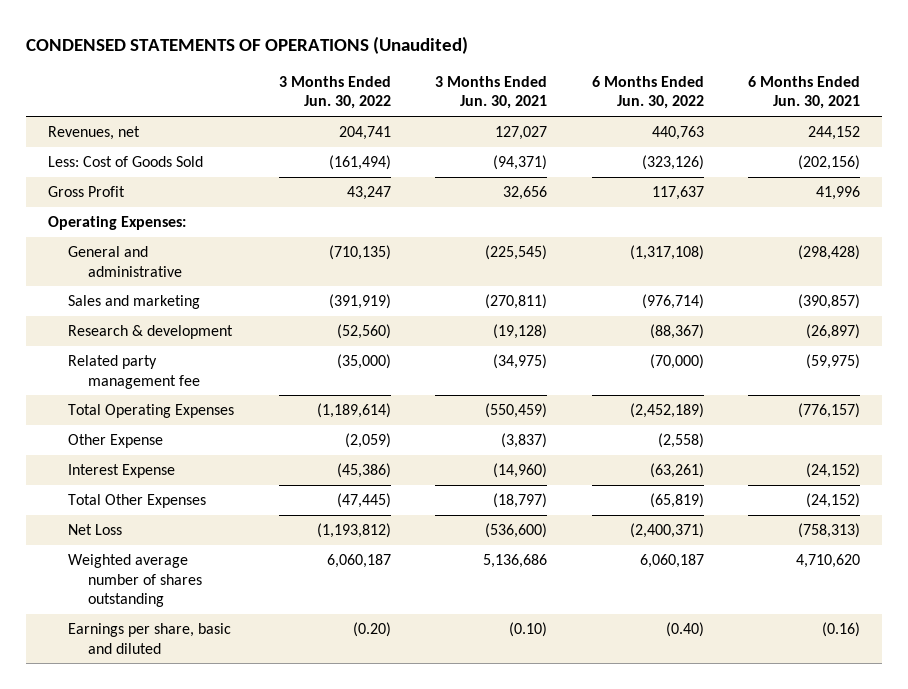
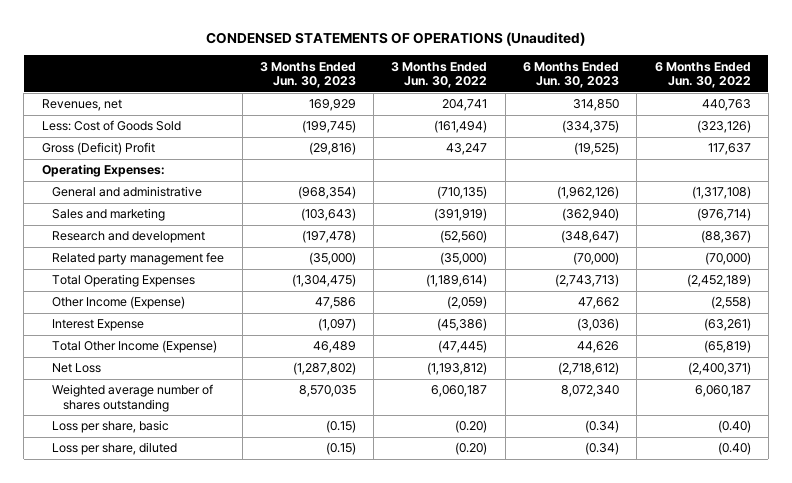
[435,76,548,110] 3 Months Ended Jun. 30, 2021 -> none
[748,76,861,110] 6 Months Ended Jun. 30, 2021 -> none
none -> [259,61,356,89] 3 Months Ended Jun. 30, 2023
none -> [523,61,620,89] 6 Months Ended Jun. 30, 2023
[47,186,125,198] Gross Profit -> [41,142,155,156] Gross (Deficit) Profit
[68,325,234,340] Research & development -> [52,231,206,244] Research and development
[68,434,164,449] Other Expense -> [52,296,186,310] Other Income (Expense)
[68,494,207,509] Total Other Expenses -> [52,340,218,354] Total Other Income (Expense)
[68,623,232,654] Earnings per share, basic and diluted -> none
none -> [52,420,170,434] Loss per share, basic
none -> [52,442,178,456] Loss per share, diluted

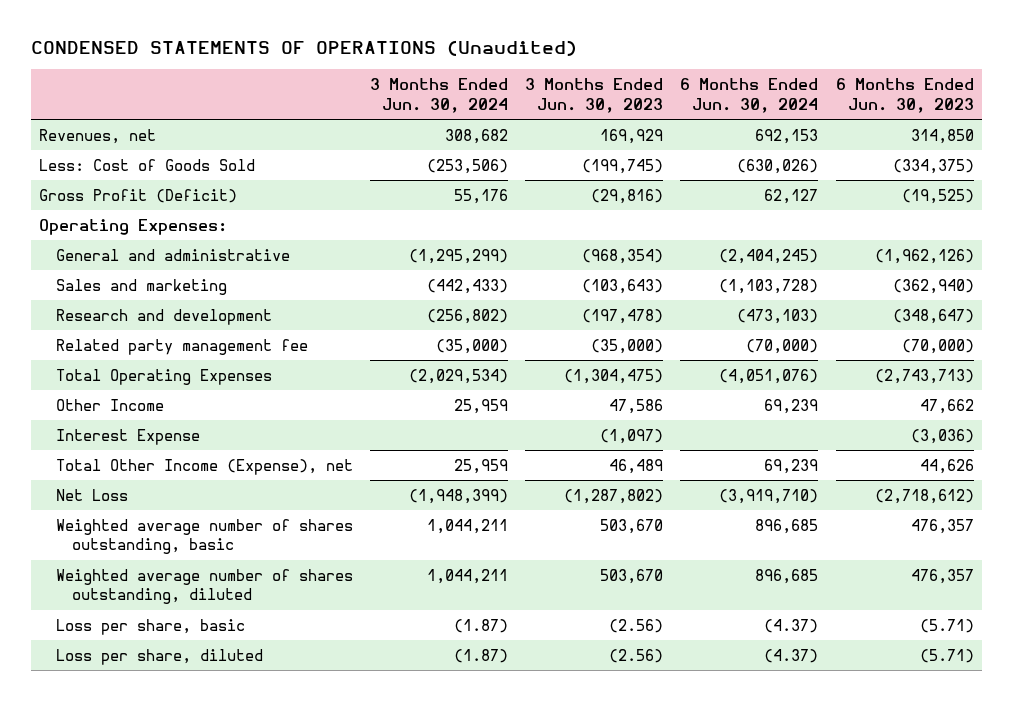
[391,61,488,89] 3 Months Ended Jun. 30, 2022 -> none
[654,61,751,89] 6 Months Ended Jun. 30, 2022 -> none
none -> [369,78,508,113] 3 Months Ended Jun. 30, 2024
none -> [680,78,819,113] 6 Months Ended Jun. 30, 2024
[41,142,155,156] Gross (Deficit) Profit -> [39,188,238,203] Gross Profit (Deficit)
[52,296,186,310] Other Income (Expense) -> [55,398,164,411] Other Income
[52,340,218,354] Total Other Income (Expense) -> [55,458,353,475] Total Other Income (Expense), net
[52,384,214,412] Weighted average number of shares outstanding -> [55,518,353,555] Weighted average number of shares outstanding, basic
[298,385,356,398] 8,570,035 -> [600,518,664,534] 503,670
[561,385,620,398] 8,072,340 -> [910,518,974,534] 476,357
none -> [55,568,353,605] Weighted average number of shares outstanding, diluted
[325,420,356,434] (0.15) -> [609,618,664,633] (2.56)
[585,420,620,434] (0.34) -> [919,618,974,633] (5.71)
[325,442,356,456] (0.15) -> [609,648,664,663] (2.56)
[585,442,620,456] (0.34) -> [919,648,974,663] (5.71)

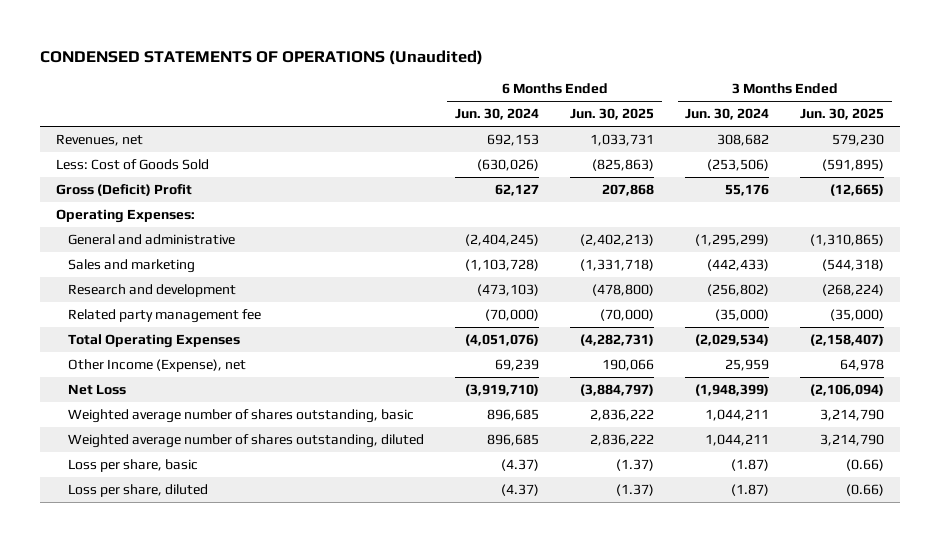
[525,78,664,113] 3 Months Ended Jun. 30, 2023 -> none
[835,78,974,113] 6 Months Ended Jun. 30, 2023 -> none
none -> [570,108,655,121] Jun. 30, 2025
none -> [800,108,885,121] Jun. 30, 2025
[39,188,238,203] Gross Profit (Deficit) -> [55,184,192,197] Gross (Deficit) Profit
[55,398,164,411] Other Income -> none
[55,428,200,445] Interest Expense -> none
[55,458,353,475] Total Other Income (Expense), net -> [68,359,247,373] Other Income (Expense), net

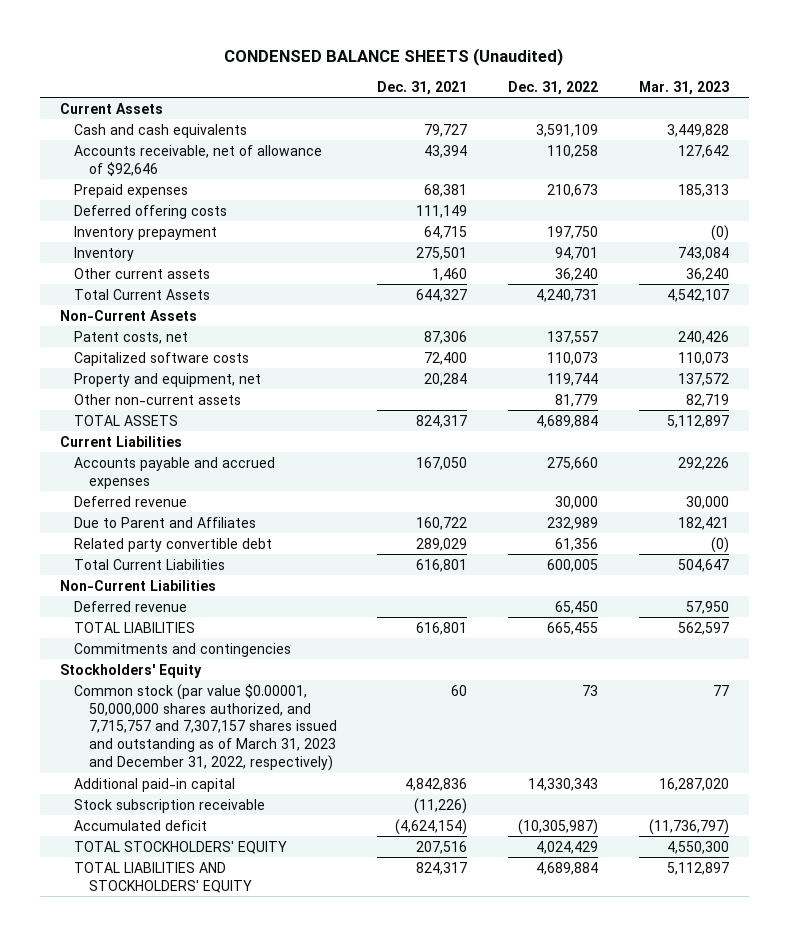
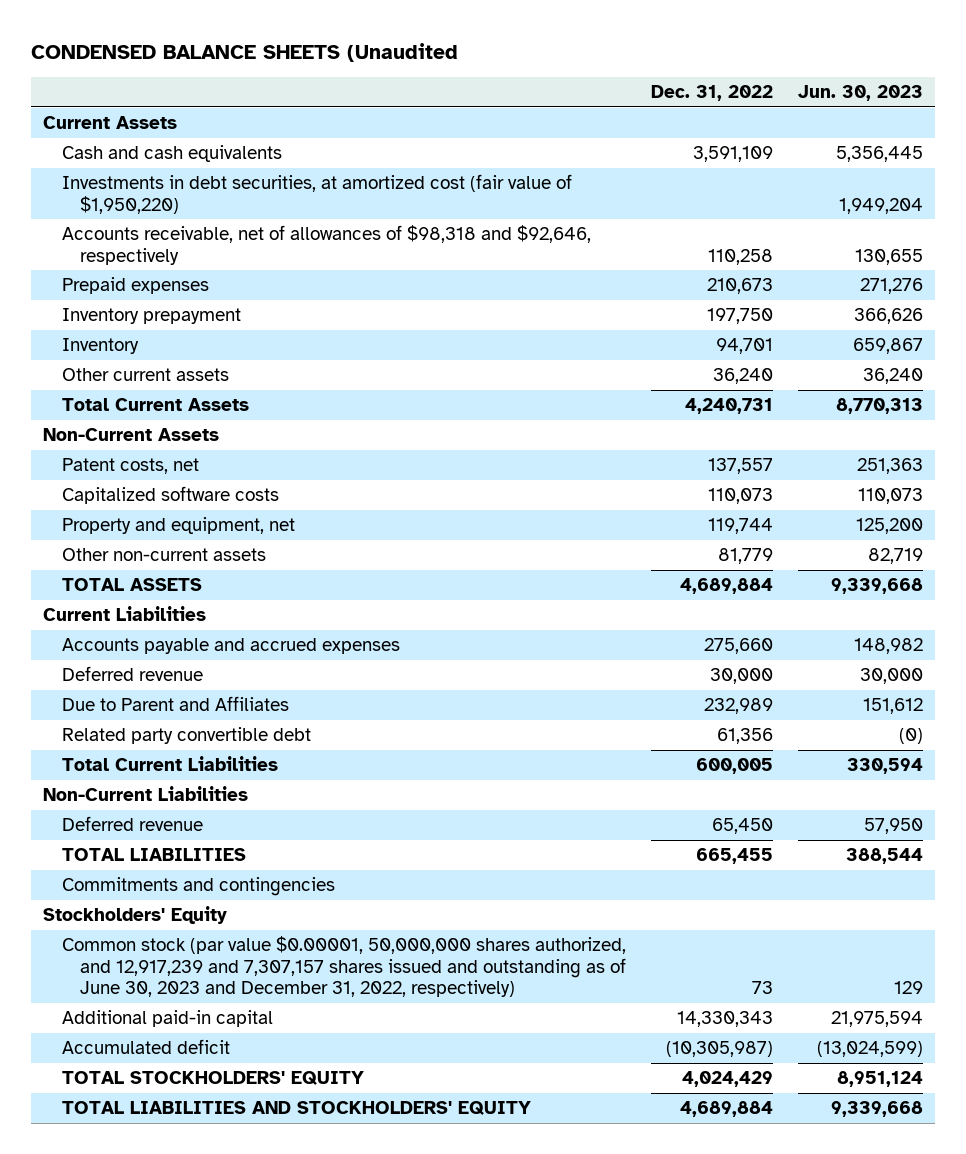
[224,47,564,66] CONDENSED BALANCE SHEETS (Unaudited) -> [30,42,458,62] CONDENSED BALANCE SHEETS (Unaudited
[377,80,468,95] Dec. 31, 2021 -> none
[638,80,729,95] Mar. 31, 2023 -> none
none -> [797,85,923,102] Jun. 30, 2023
none -> [61,174,572,214] Investments in debt securities, at amortized cost (fair value of $1,950,220)
[74,144,323,176] Accounts receivable, net of allowance of $92,646 -> [61,225,591,265] Accounts receivable, net of allowances of $98,318 and $92,646, respectively
[74,204,228,219] Deferred offering costs -> none
[74,683,337,772] Common stock (par value $0.00001, 50,000,000 shares authorized, and 7,715,757 and 7,307,157 shares issued and outstanding as of March 31, 2023 and December 31, 2022, respectively) -> [61,936,627,998] Common stock (par value $0.00001, 50,000,000 shares authorized, and 12,917,239 and 7,307,157 shares issued and outstanding as of June 30, 2023 and December 31, 2022, respectively)
[74,798,266,813] Stock subscription receivable -> none

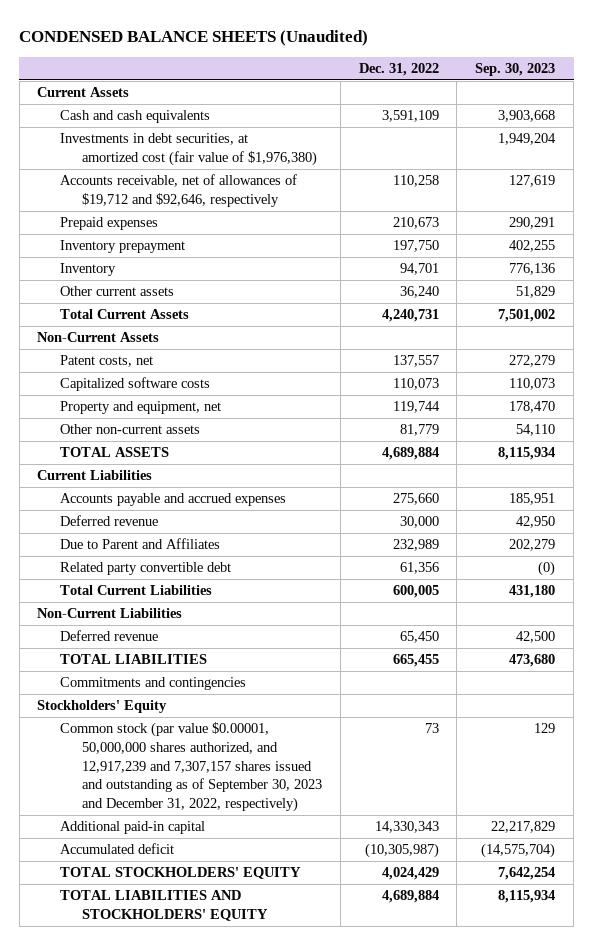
[30,42,458,62] CONDENSED BALANCE SHEETS (Unaudited -> [19,29,369,46] CONDENSED BALANCE SHEETS (Unaudited)
[797,85,923,102] Jun. 30, 2023 -> none
none -> [475,62,556,76] Sep. 30, 2023
[61,174,572,214] Investments in debt securities, at amortized cost (fair value of $1,950,220) -> [59,133,317,166] Investments in debt securities, at amortized cost (fair value of $1,976,380)
[61,225,591,265] Accounts receivable, net of allowances of $98,318 and $92,646, respectively -> [59,174,297,207] Accounts receivable, net of allowances of $19,712 and $92,646, respectively
[61,936,627,998] Common stock (par value $0.00001, 50,000,000 shares authorized, and 12,917,239 and 7,307,157 shares issued and outstanding as of June 30, 2023 and December 31, 2022, respectively) -> [59,722,322,812] Common stock (par value $0.00001, 50,000,000 shares authorized, and 12,917,239 and 7,307,157 shares issued and outstanding as of September 30, 2023 and December 31, 2022, respectively)

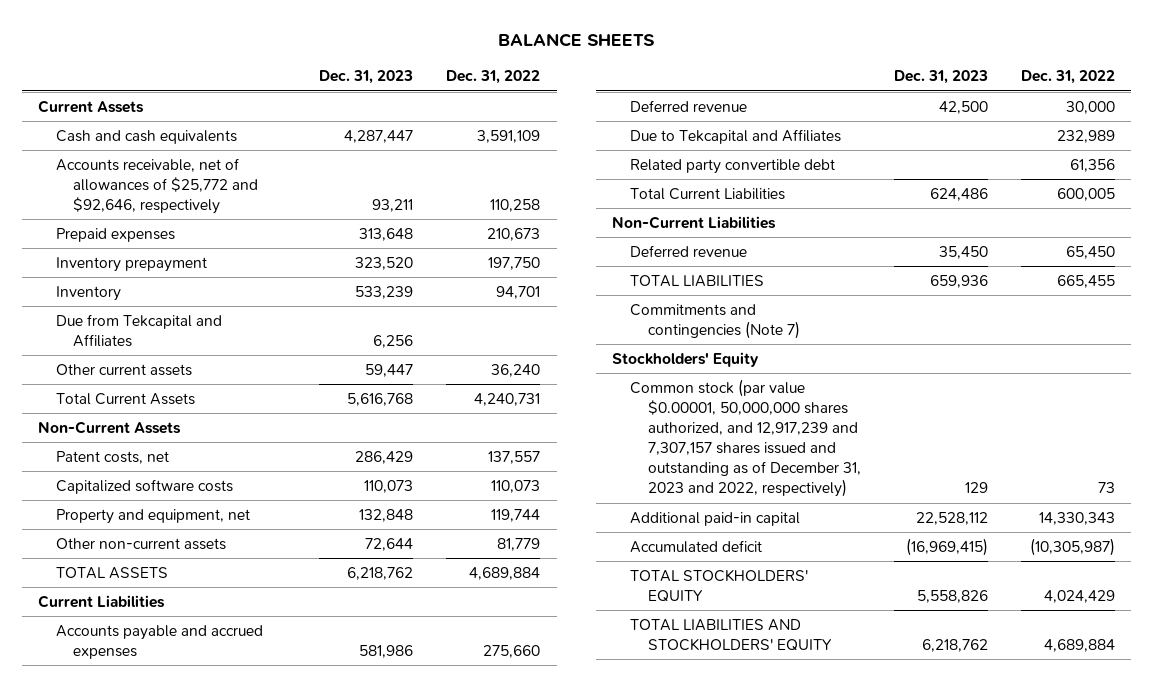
[19,29,369,46] CONDENSED BALANCE SHEETS (Unaudited) -> [498,32,656,47] BALANCE SHEETS
[475,62,556,76] Sep. 30, 2023 -> none
none -> [319,70,414,85] Dec. 31, 2023
[59,133,317,166] Investments in debt securities, at amortized cost (fair value of $1,976,380) -> none
[59,174,297,207] Accounts receivable, net of allowances of $19,712 and $92,646, respectively -> [55,157,259,215] Accounts receivable, net of allowances of $25,772 and $92,646, respectively
none -> [55,313,222,347] Due from Tekcapital and Affiliates
[59,538,220,550] Due to Parent and Affiliates -> [630,128,842,144] Due to Tekcapital and Affiliates
[59,677,246,691] Commitments and contingencies -> [630,303,800,339] Commitments and contingencies (Note 7)
[59,722,322,812] Common stock (par value $0.00001, 50,000,000 shares authorized, and 12,917,239 and 7,307,157 shares issued and outstanding as of September 30, 2023 and December 31, 2022, respectively) -> [630,378,861,498] Common stock (par value $0.00001, 50,000,000 shares authorized, and 12,917,239 and 7,307,157 shares issued and outstanding as of December 31, 2023 and 2022, respectively)

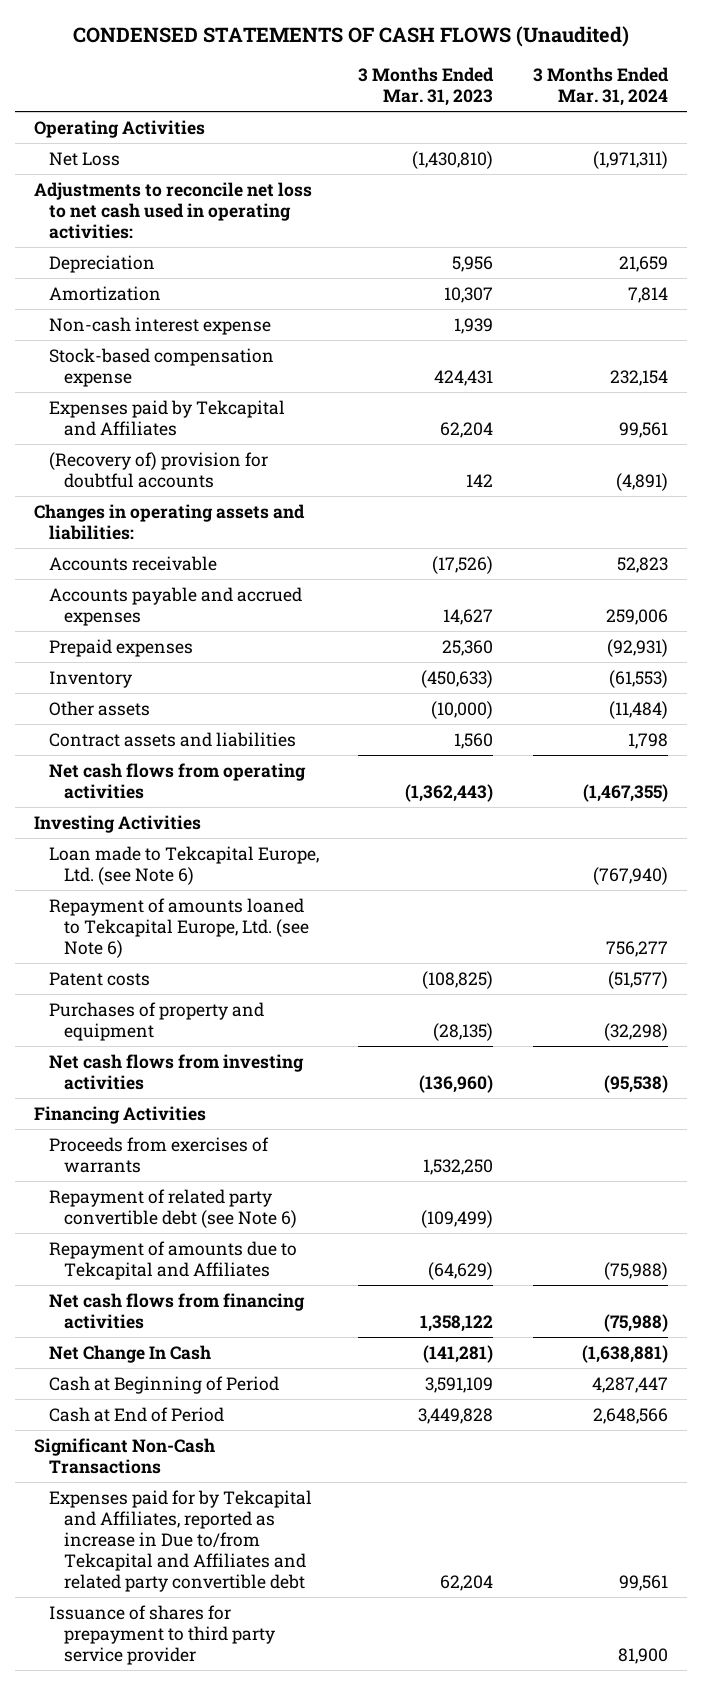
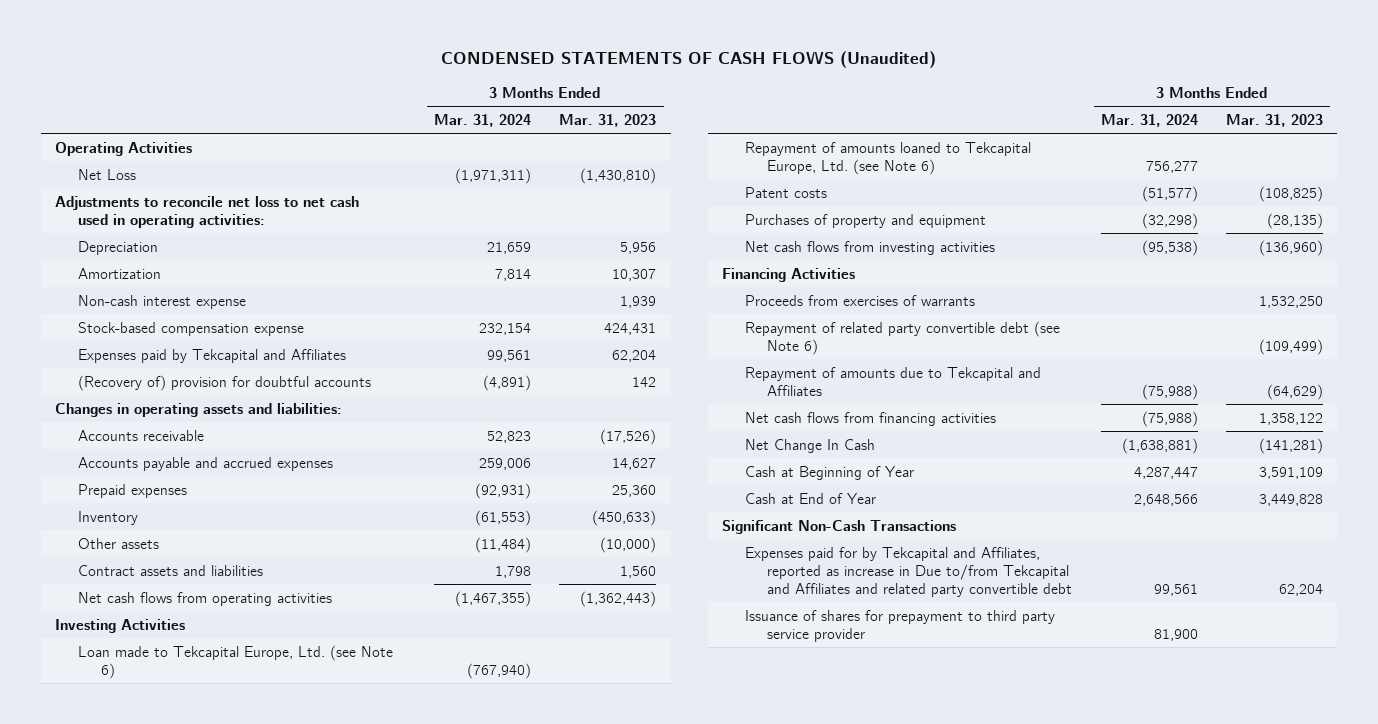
[48,1375,279,1394] Cash at Beginning of Period -> [744,465,914,480] Cash at Beginning of Year
[48,1406,224,1422] Cash at End of Period -> [744,492,876,504] Cash at End of Year

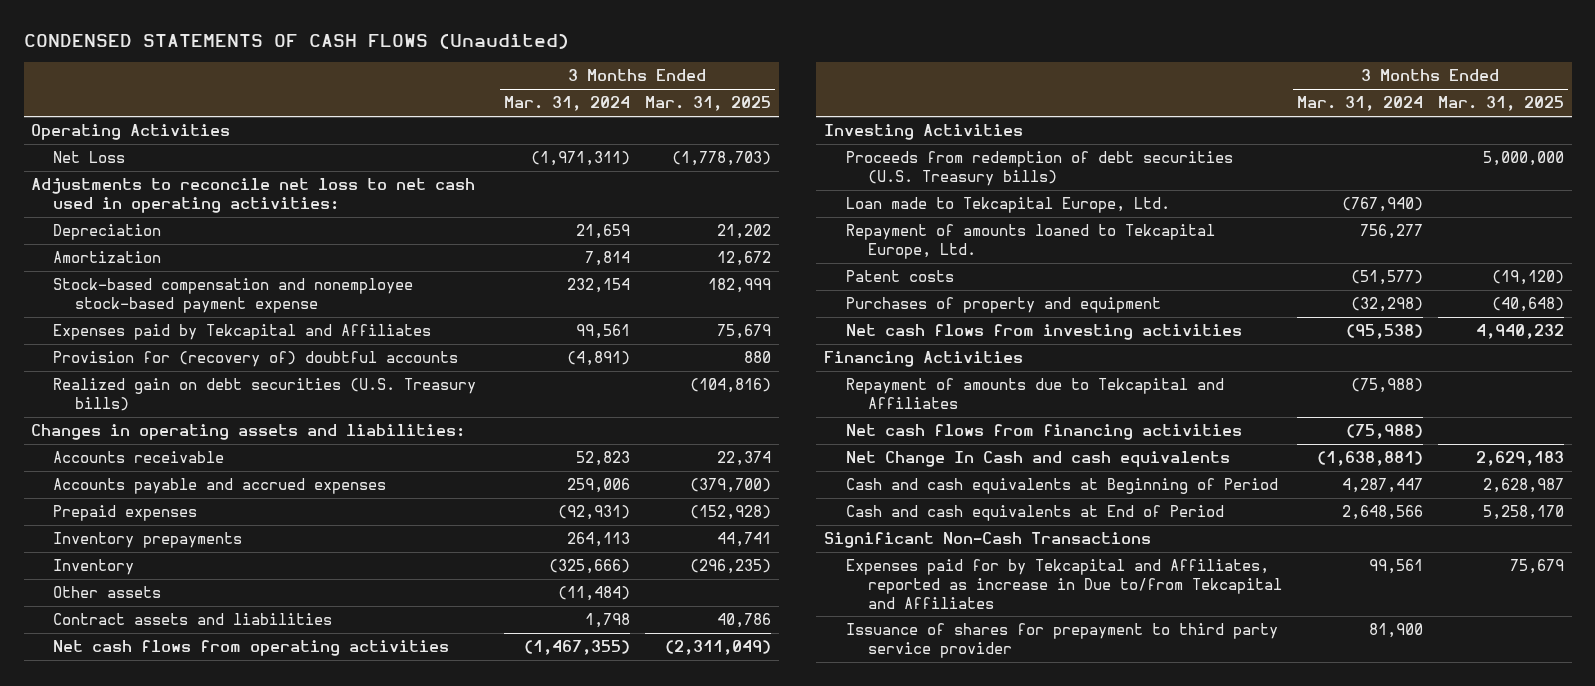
[559,113,657,127] Mar. 31, 2023 -> none
none -> [645,96,772,112] Mar. 31, 2025
[78,294,247,309] Non-cash interest expense -> none
[78,321,305,336] Stock-based compensation expense -> [52,278,413,313] Stock-based compensation and nonemployee stock-based payment expense
[78,374,372,391] (Recovery of) provision for doubtful accounts -> [52,351,458,368] Provision for (recovery of) doubtful accounts
none -> [52,378,476,411] Realized gain on debt securities (U.S. Treasury bills)
none -> [52,532,242,549] Inventory prepayments
[475,509,532,526] (61,553) -> [548,559,630,575] (325,666)
none -> [845,151,1233,186] Proceeds from redemption of debt securities (U.S. Treasury bills)
[78,644,394,679] Loan made to Tekcapital Europe, Ltd. (see Note 6) -> [845,197,1170,214] Loan made to Tekcapital Europe, Ltd.
[744,141,1031,175] Repayment of amounts loaned to Tekcapital Europe, Ltd. (see Note 6) -> [845,224,1215,259] Repayment of amounts loaned to Tekcapital Europe, Ltd.
[744,294,975,306] Proceeds from exercises of warrants -> none
[744,320,1060,355] Repayment of related party convertible debt (see Note 6) -> none
[744,438,875,453] Net Change In Cash -> [845,451,1230,468] Net Change In Cash and cash equivalents
[744,465,914,480] Cash at Beginning of Year -> [845,478,1278,495] Cash and cash equivalents at Beginning of Period
[744,492,876,504] Cash at End of Year -> [845,505,1224,522] Cash and cash equivalents at End of Period
[744,546,1073,597] Expenses paid for by Tekcapital and Affiliates, reported as increase in Due to/from Tekcapital and Affiliates and related party convertible debt -> [845,559,1282,609] Expenses paid for by Tekcapital and Affiliates, reported as increase in Due to/from Tekcapital and Affiliates

